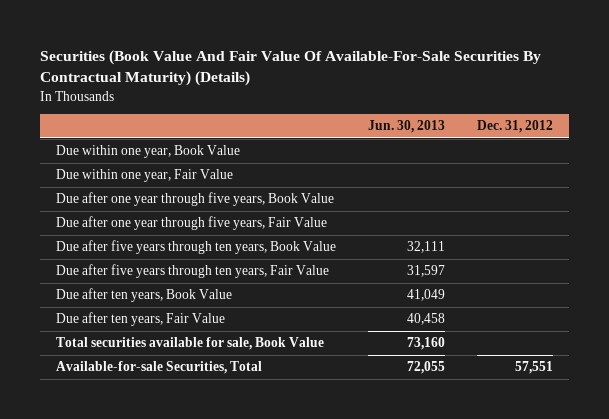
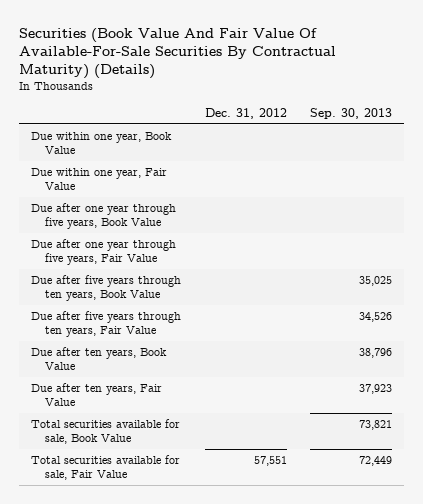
[368,120,446,134] Jun. 30, 2013 -> none
none -> [310,107,393,119] Sep. 30, 2013
[56,361,263,375] Available-for-sale Securities, Total -> [31,455,181,481] Total securities available for sale, Fair Value

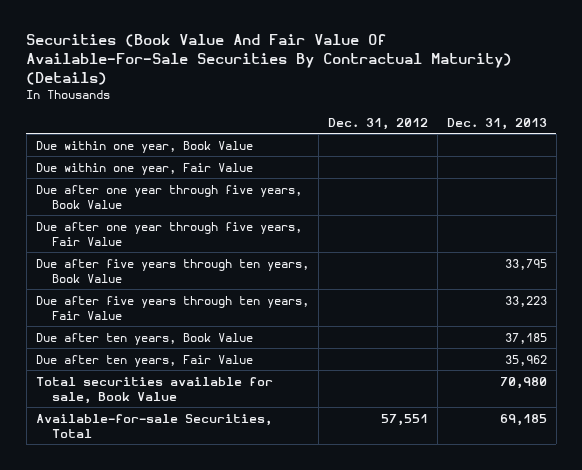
[310,107,393,119] Sep. 30, 2013 -> none
none -> [446,117,547,130] Dec. 31, 2013
[31,455,181,481] Total securities available for sale, Fair Value -> [35,413,272,438] Available-for-sale Securities, Total

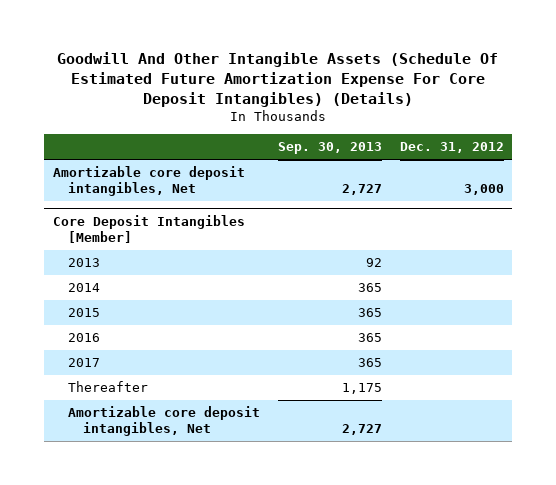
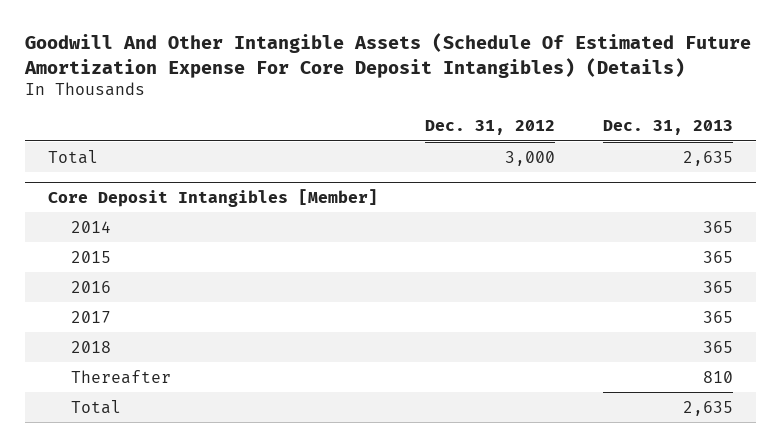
[277,142,382,155] Sep. 30, 2013 -> none
none -> [602,120,733,136] Dec. 31, 2013
[52,166,245,197] Amortizable core deposit intangibles, Net -> [48,149,99,164] Total
[67,258,100,268] 2013 -> none
none -> [71,340,112,353] 2018
[67,406,260,437] Amortizable core deposit intangibles, Net -> [71,399,122,414] Total

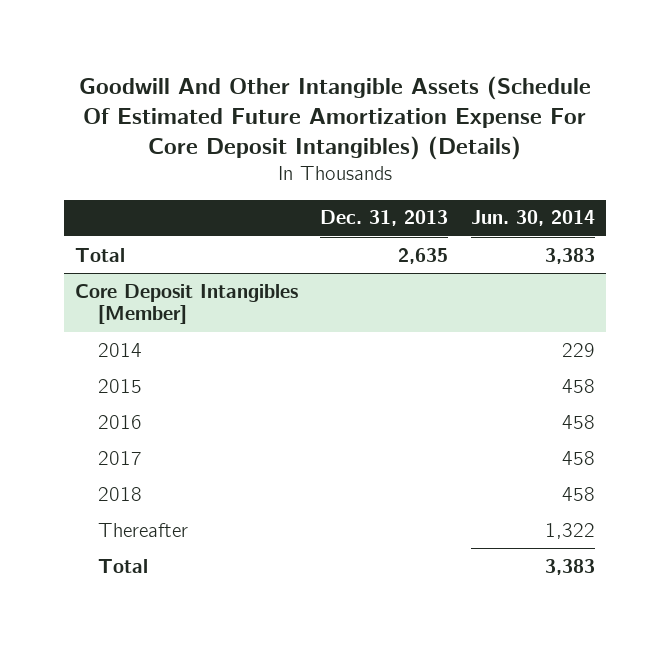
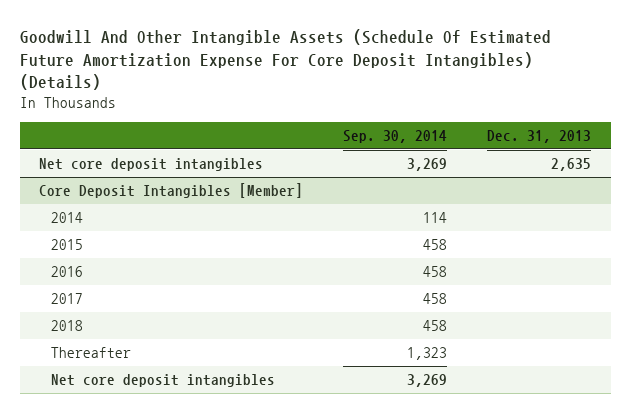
[470,210,595,227] Jun. 30, 2014 -> none
none -> [343,129,448,143] Sep. 30, 2014
[75,247,126,262] Total -> [39,158,264,172] Net core deposit intangibles
[98,558,149,573] Total -> [51,374,276,388] Net core deposit intangibles

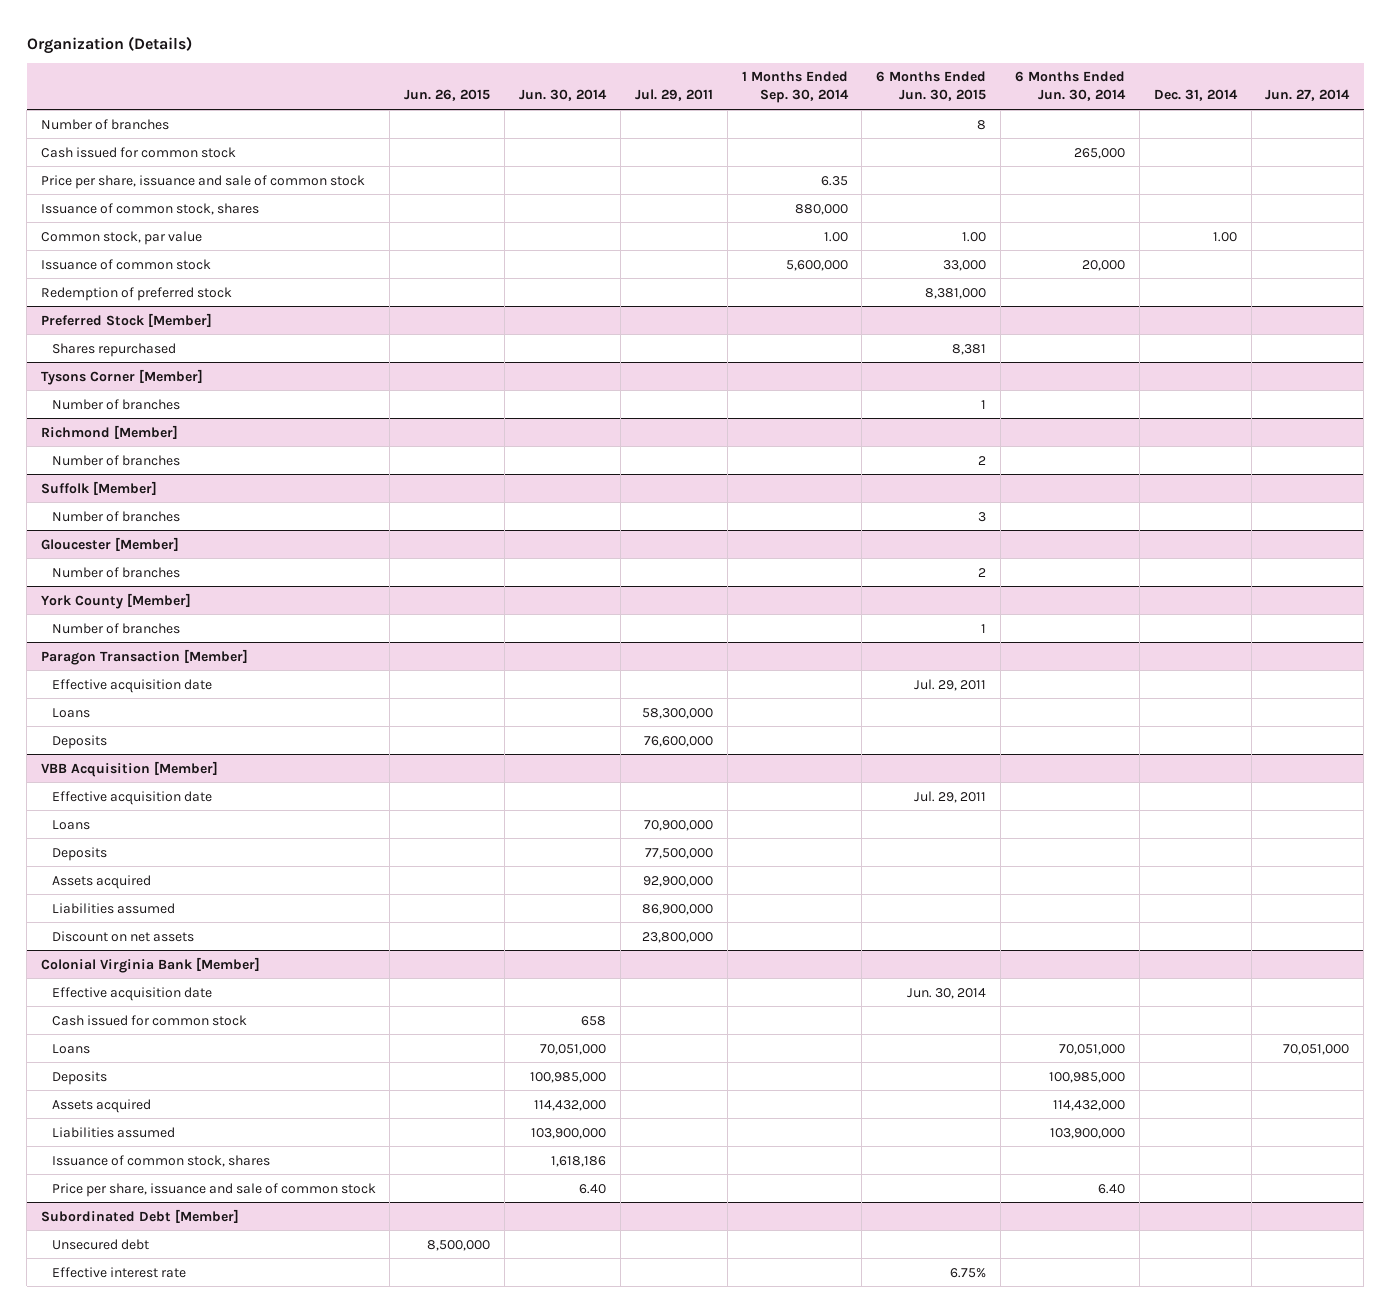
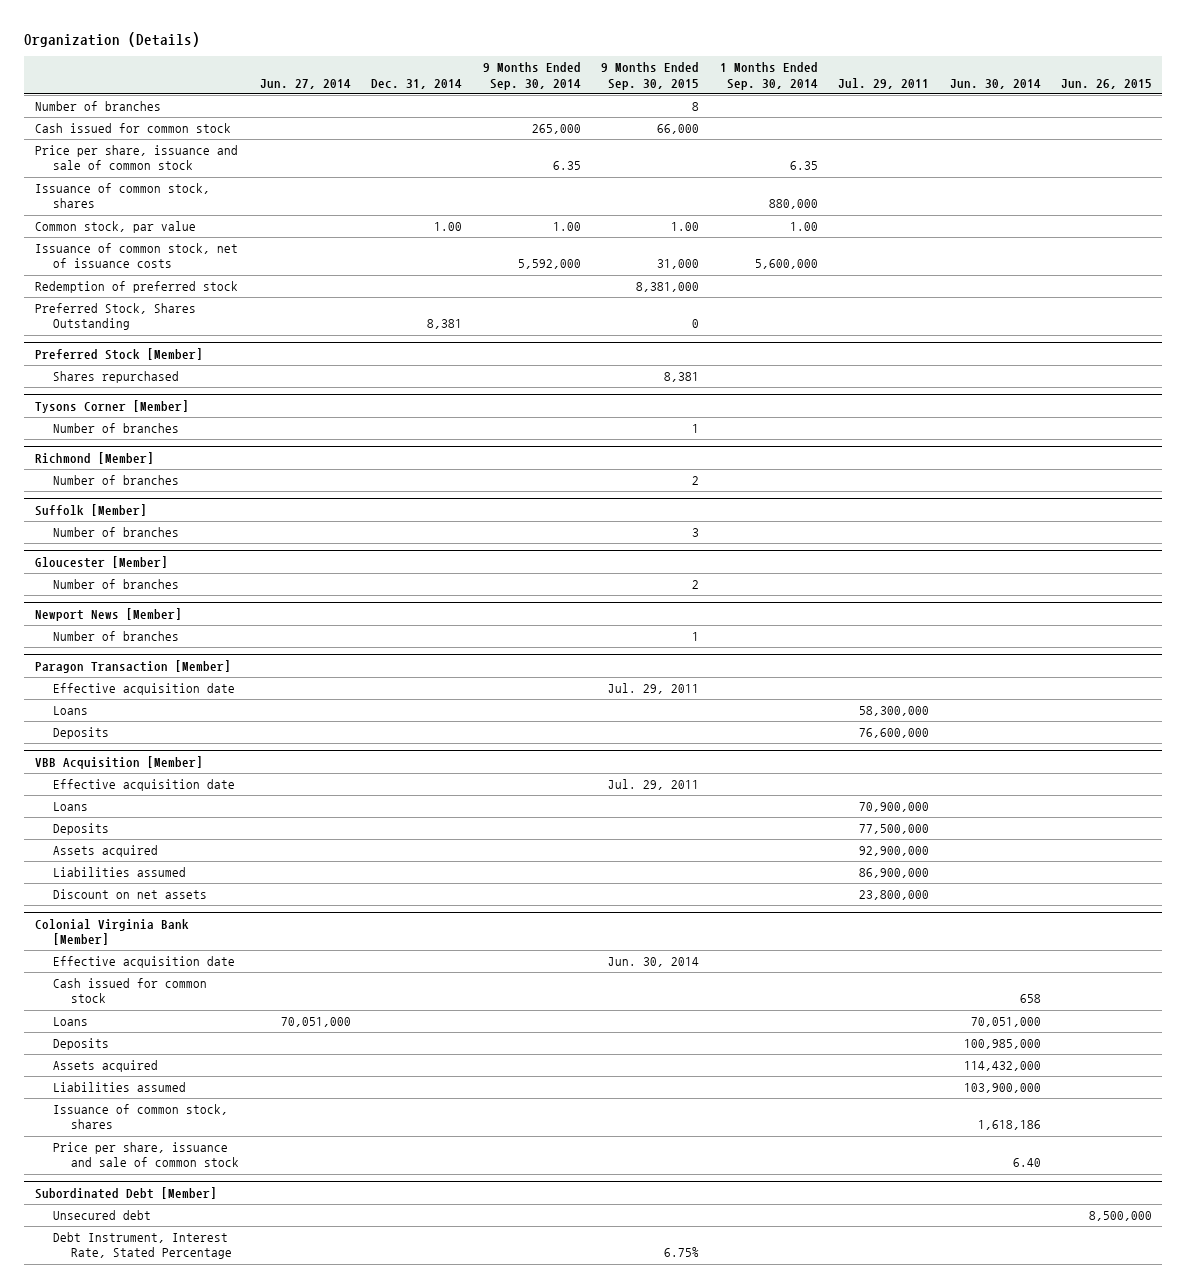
[876,71,987,102] 6 Months Ended Jun. 30, 2015 -> none
[1014,71,1126,102] 6 Months Ended Jun. 30, 2014 -> none
none -> [482,62,581,90] 9 Months Ended Sep. 30, 2014
none -> [601,62,700,90] 9 Months Ended Sep. 30, 2015
[40,258,211,270] Issuance of common stock -> [34,243,238,269] Issuance of common stock, net of issuance costs
none -> [34,303,196,331] Preferred Stock, Shares Outstanding
[40,592,191,609] York County [Member] -> none
[51,622,180,634] Number of branches -> none
none -> [34,607,182,621] Newport News [Member]
none -> [53,631,180,642] Number of branches
[51,1266,186,1278] Effective interest rate -> none
none -> [53,1232,233,1260] Debt Instrument, Interest Rate, Stated Percentage

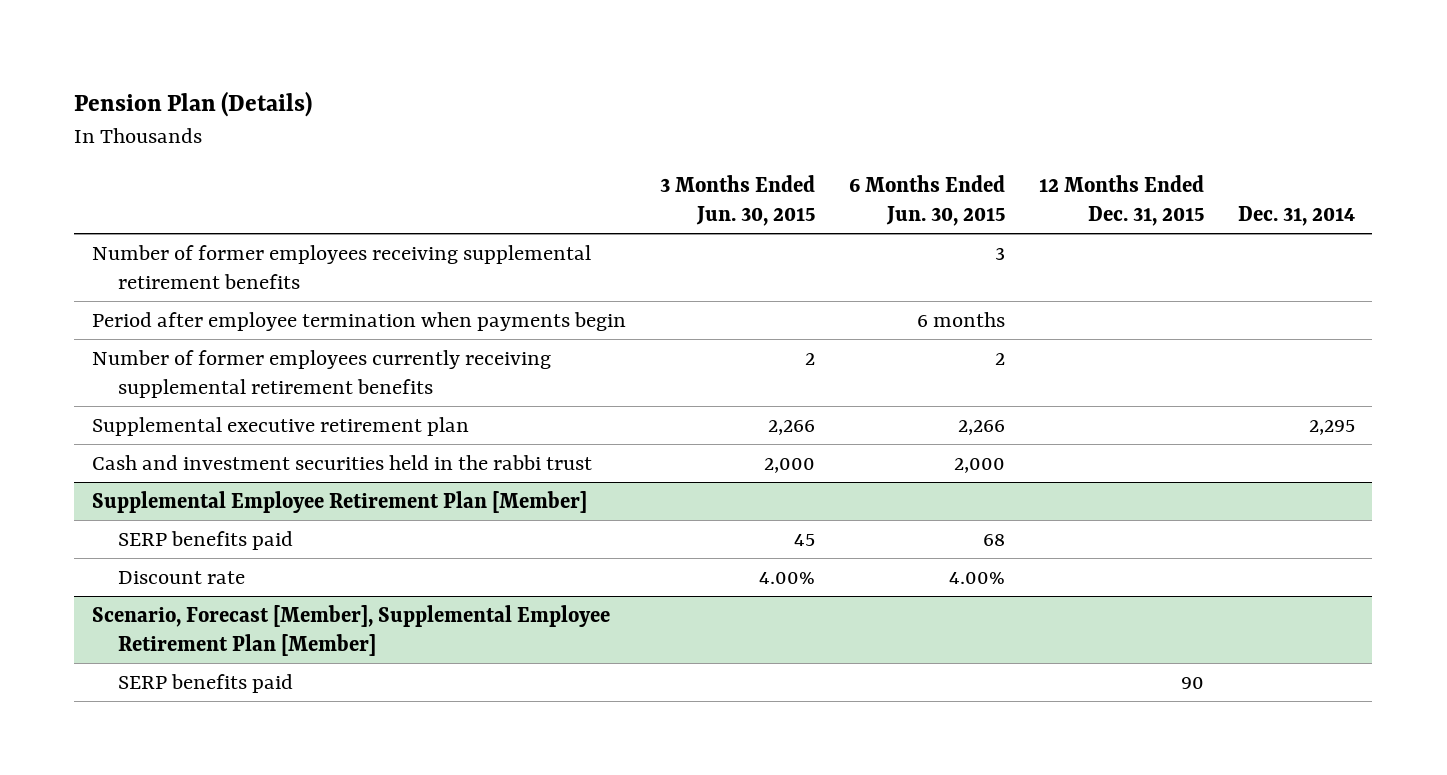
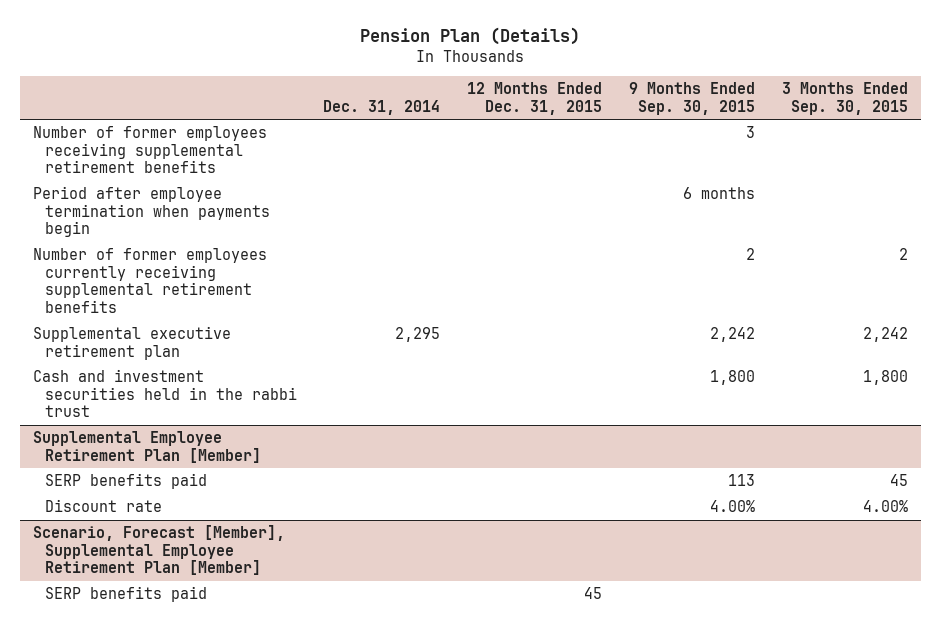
[659,174,815,226] 3 Months Ended Jun. 30, 2015 -> none
[848,174,1005,226] 6 Months Ended Jun. 30, 2015 -> none
none -> [629,82,756,115] 9 Months Ended Sep. 30, 2015
none -> [781,82,908,115] 3 Months Ended Sep. 30, 2015
[1181,676,1205,689] 90 -> [584,587,603,600] 45

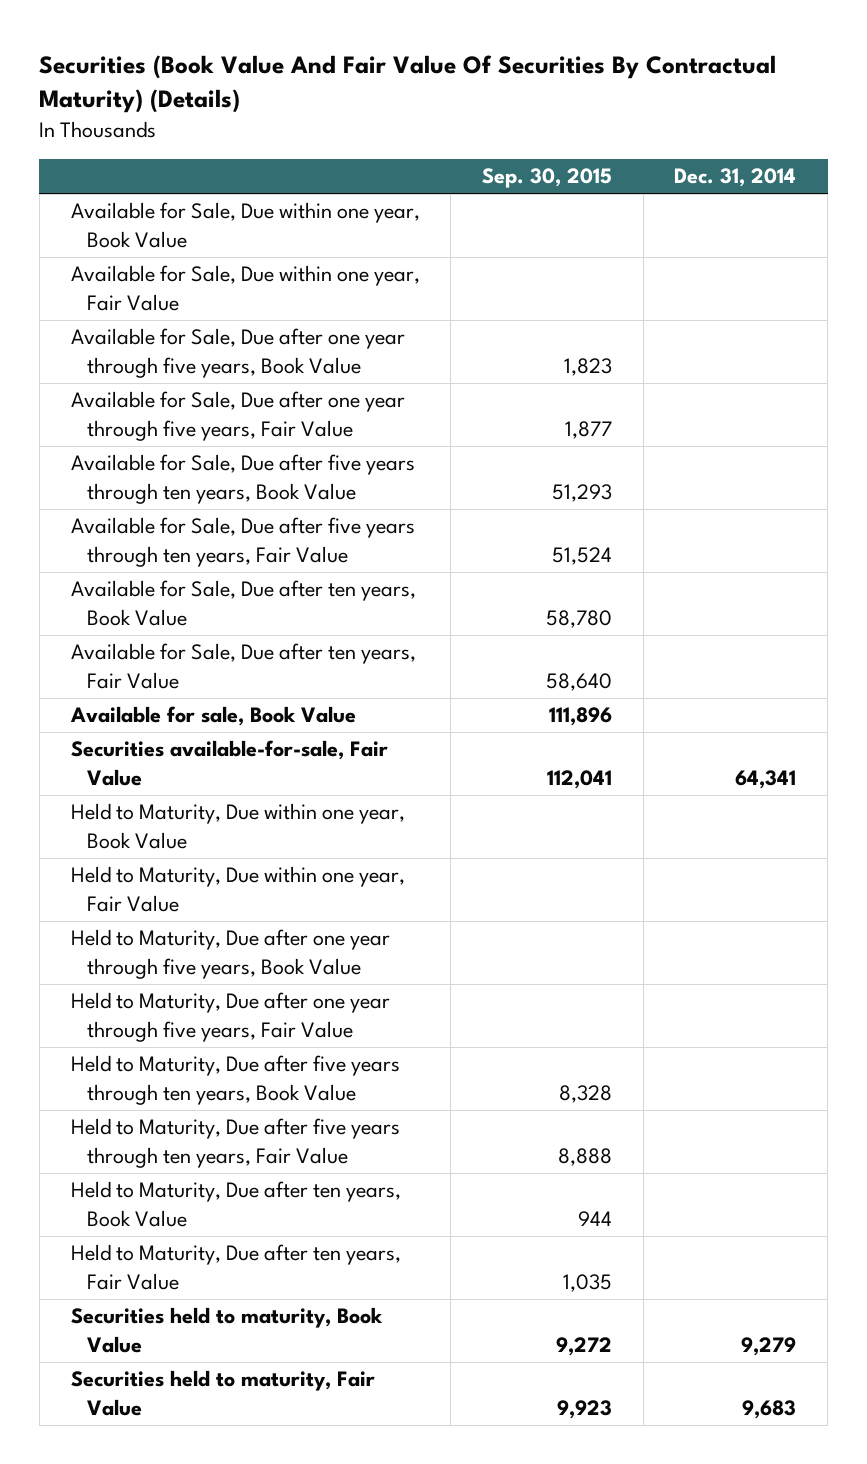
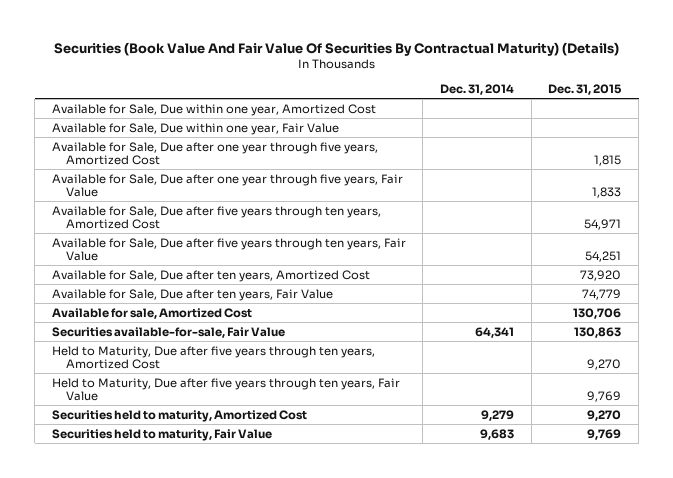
[482,168,613,189] Sep. 30, 2015 -> none
none -> [548,84,623,96] Dec. 31, 2015
[70,202,420,248] Available for Sale, Due within one year, Book Value -> [51,103,376,116] Available for Sale, Due within one year, Amortized Cost
[70,328,405,378] Available for Sale, Due after one year through five years, Book Value -> [51,141,378,165] Available for Sale, Due after one year through five years, Amortized Cost
[70,454,415,504] Available for Sale, Due after five years through ten years, Book Value -> [51,205,381,229] Available for Sale, Due after five years through ten years, Amortized Cost
[70,580,416,626] Available for Sale, Due after ten years, Book Value -> [51,269,370,282] Available for Sale, Due after ten years, Amortized Cost
[69,706,356,727] Available for sale, Book Value -> [51,307,252,319] Available for sale, Amortized Cost
[70,803,405,849] Held to Maturity, Due within one year, Book Value -> none
[70,866,405,912] Held to Maturity, Due within one year, Fair Value -> none
[70,929,390,979] Held to Maturity, Due after one year through five years, Book Value -> none
[70,992,390,1042] Held to Maturity, Due after one year through five years, Fair Value -> none
[70,1055,400,1105] Held to Maturity, Due after five years through ten years, Book Value -> [51,345,375,369] Held to Maturity, Due after five years through ten years, Amortized Cost
[70,1181,401,1227] Held to Maturity, Due after ten years, Book Value -> none
[70,1244,401,1290] Held to Maturity, Due after ten years, Fair Value -> none
[70,1307,383,1353] Securities held to maturity, Book Value -> [51,409,307,422] Securities held to maturity, Amortized Cost

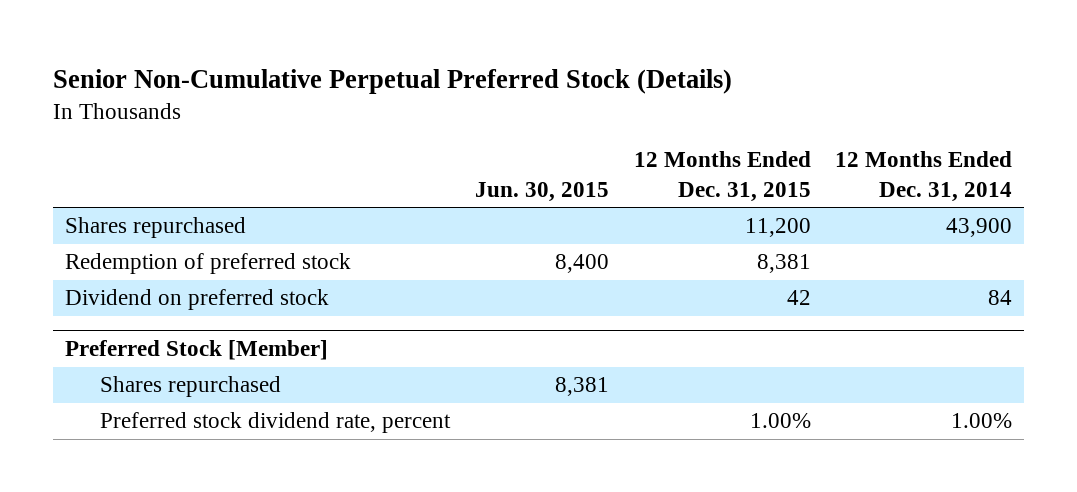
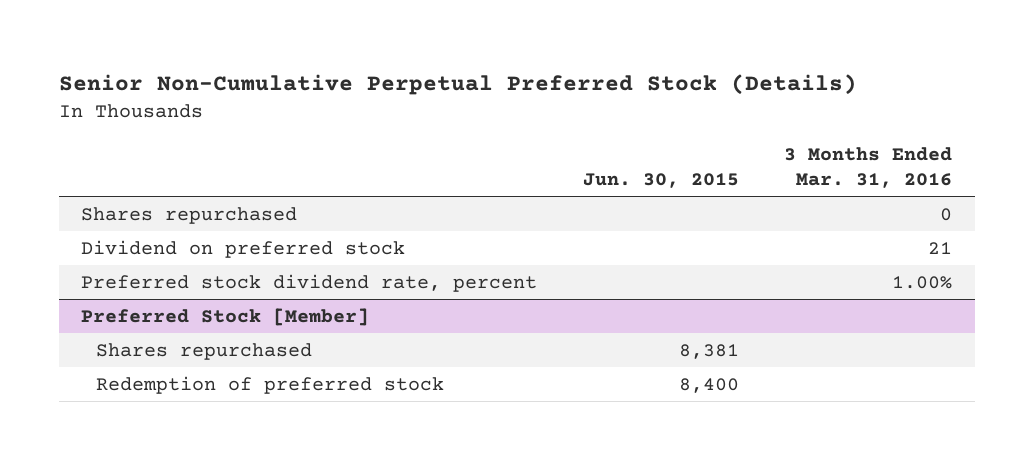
[633,151,811,202] 12 Months Ended Dec. 31, 2015 -> none
[835,151,1013,202] 12 Months Ended Dec. 31, 2014 -> none
none -> [783,146,952,188] 3 Months Ended Mar. 31, 2016
[65,253,352,275] Redemption of preferred stock -> none
none -> [81,273,538,292] Preferred stock dividend rate, percent
[100,412,452,434] Preferred stock dividend rate, percent -> none
none -> [95,375,444,394] Redemption of preferred stock

